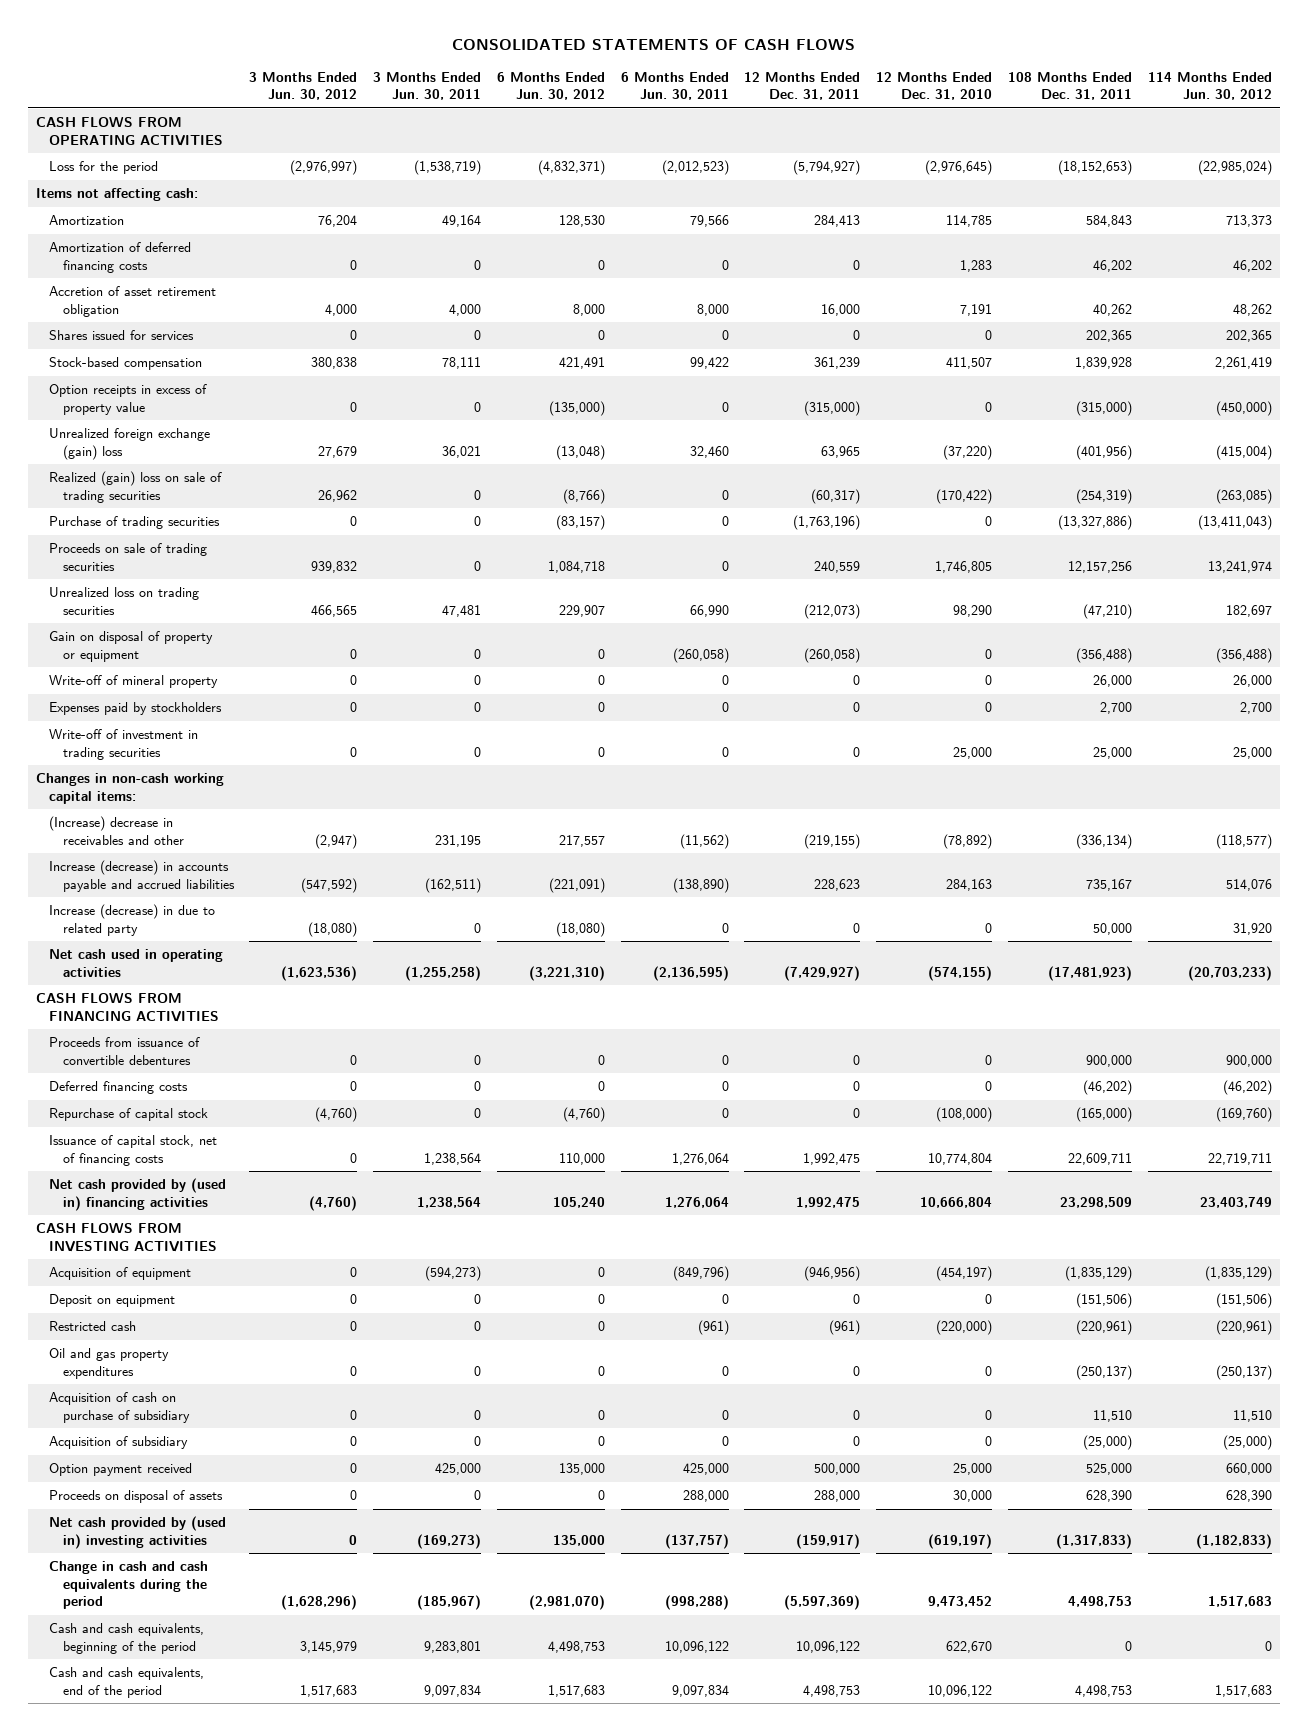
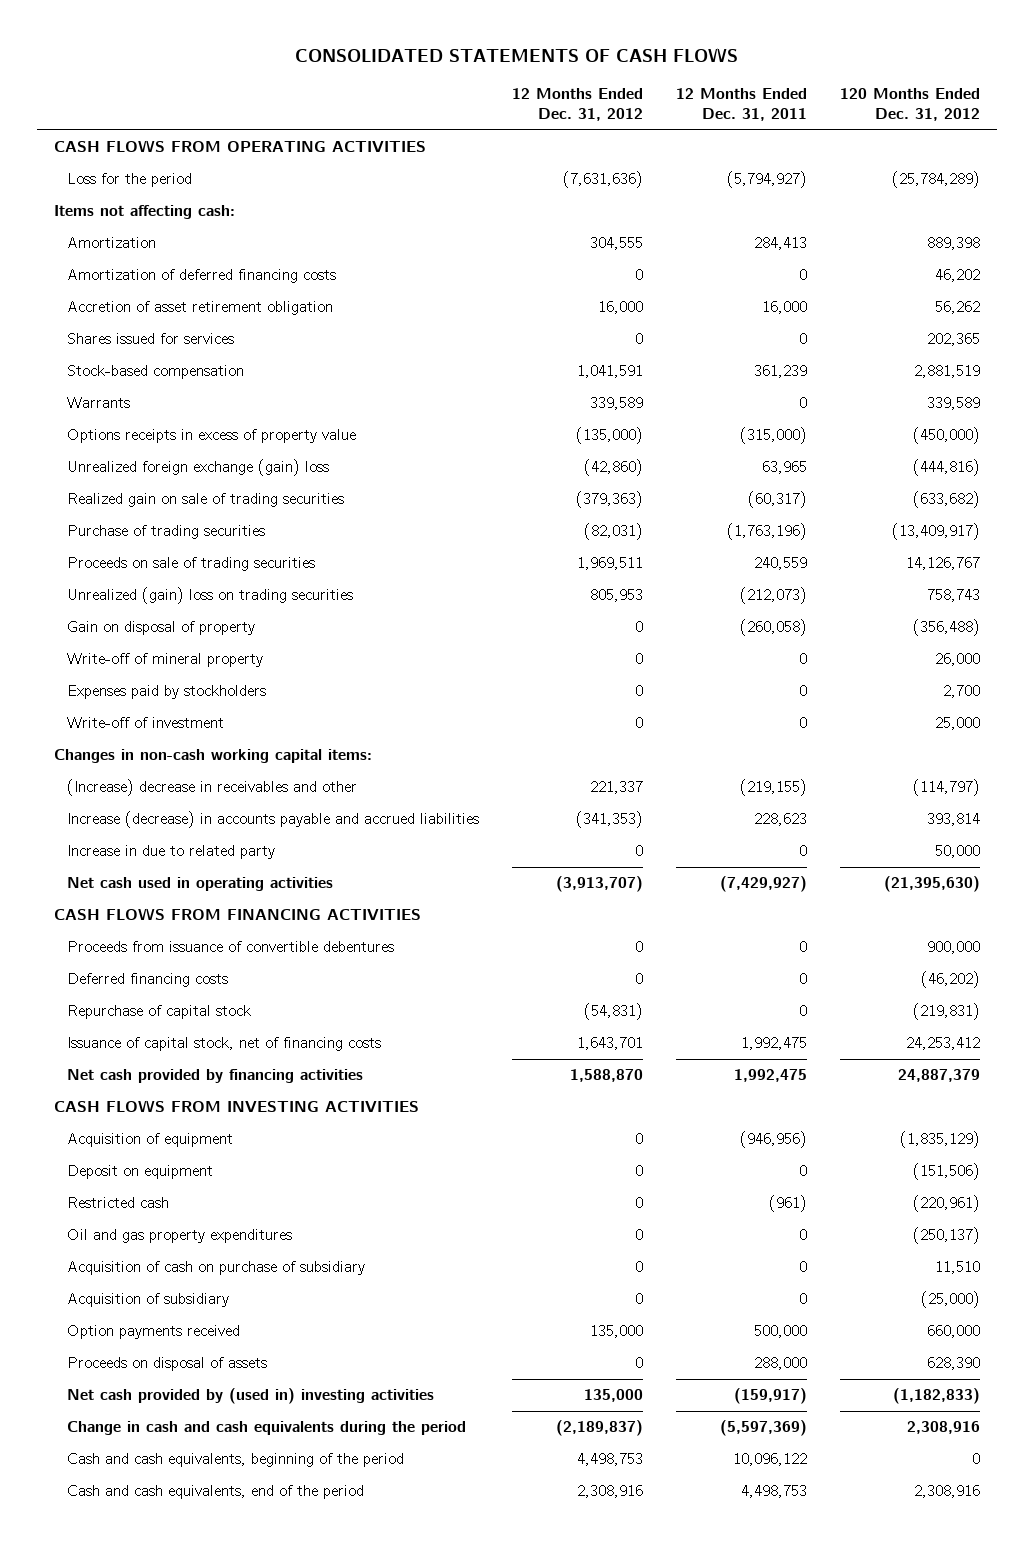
[249,71,358,101] 3 Months Ended Jun. 30, 2012 -> none
[373,71,482,101] 3 Months Ended Jun. 30, 2011 -> none
[496,71,605,101] 6 Months Ended Jun. 30, 2012 -> none
[620,71,729,101] 6 Months Ended Jun. 30, 2011 -> none
[876,71,993,101] 12 Months Ended Dec. 31, 2010 -> none
[1008,71,1133,101] 108 Months Ended Dec. 31, 2011 -> none
[1147,71,1272,101] 114 Months Ended Jun. 30, 2012 -> none
none -> [511,88,643,122] 12 Months Ended Dec. 31, 2012
none -> [840,88,981,122] 120 Months Ended Dec. 31, 2012
none -> [66,397,130,409] Warrants
[49,384,208,415] Option receipts in excess of property value -> [66,429,356,444] Options receipts in excess of property value
[49,471,223,503] Realized (gain) loss on sale of trading securities -> [66,493,344,508] Realized gain on sale of trading securities
[49,587,200,615] Unrealized loss on trading securities -> [66,587,353,605] Unrealized (gain) loss on trading securities
[49,631,214,662] Gain on disposal of property or equipment -> [66,621,255,636] Gain on disposal of property
[49,729,199,760] Write-off of investment in trading securities -> [66,717,224,729] Write-off of investment
[49,904,216,936] Increase (decrease) in due to related party -> [66,845,275,860] Increase in due to related party
[49,1178,227,1211] Net cash provided by (used in) financing activities -> [66,1069,363,1084] Net cash provided by financing activities
[49,1463,193,1477] Option payment received -> [66,1325,240,1340] Option payments received

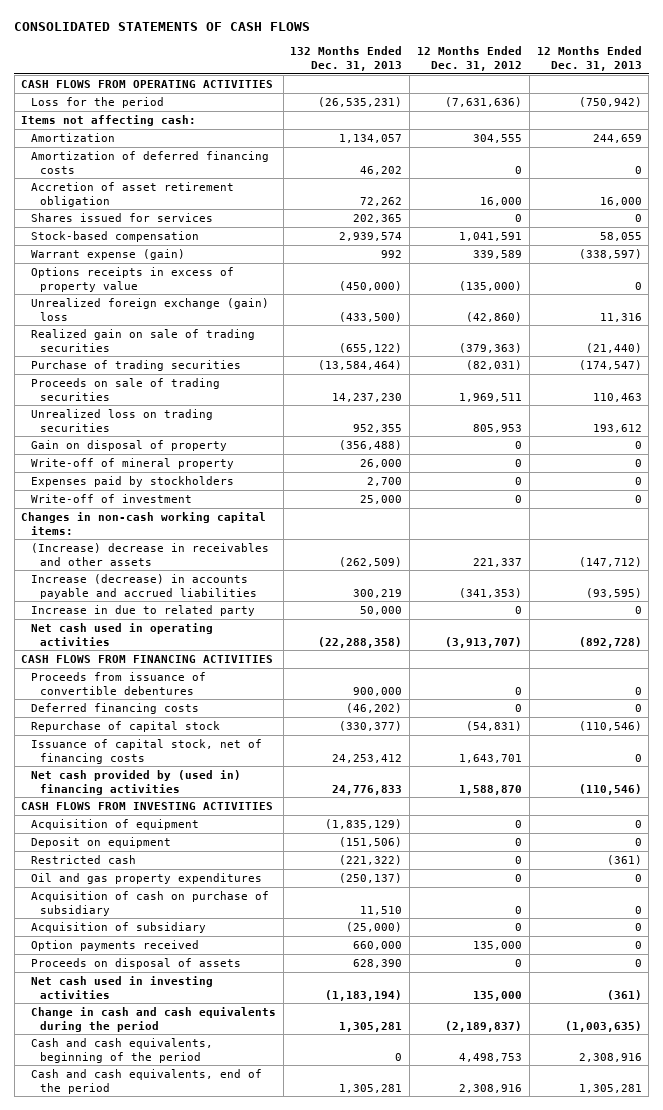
[675,88,807,122] 12 Months Ended Dec. 31, 2011 -> none
[840,88,981,122] 120 Months Ended Dec. 31, 2012 -> none
none -> [290,46,403,71] 132 Months Ended Dec. 31, 2013
none -> [536,46,642,71] 12 Months Ended Dec. 31, 2013
[66,397,130,409] Warrants -> [30,248,185,260] Warrant expense (gain)
[66,587,353,605] Unrealized (gain) loss on trading securities -> [30,408,213,432] Unrealized loss on trading securities
[66,779,357,797] (Increase) decrease in receivables and other -> [30,542,269,566] (Increase) decrease in receivables and other assets
[66,1069,363,1084] Net cash provided by financing activities -> [30,769,241,795] Net cash provided by (used in) financing activities
[66,1388,434,1405] Net cash provided by (used in) investing activities -> [30,975,213,999] Net cash used in investing activities

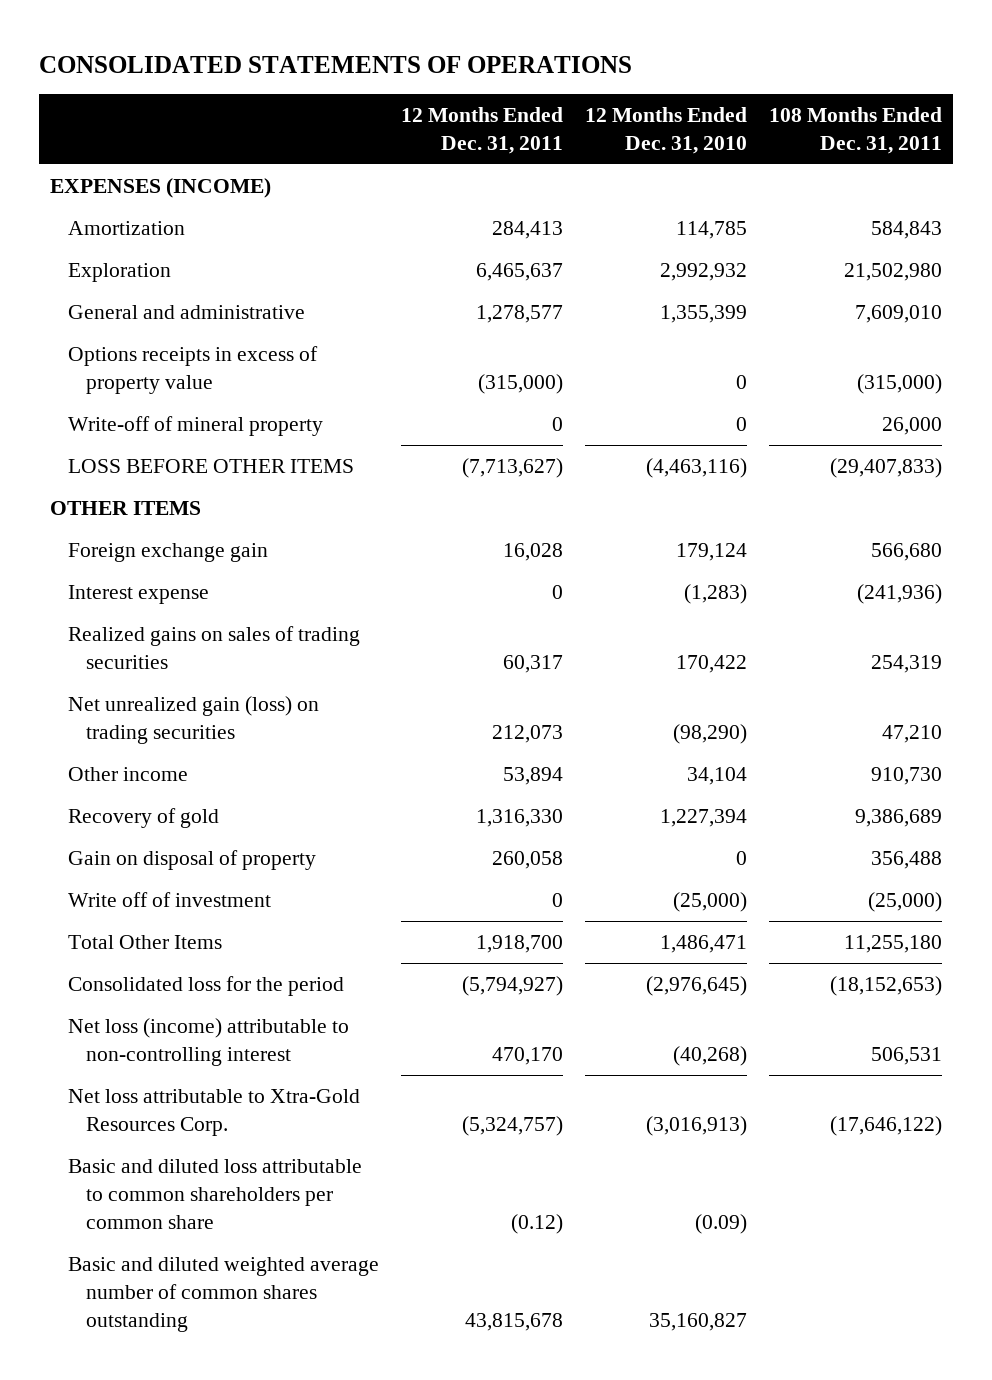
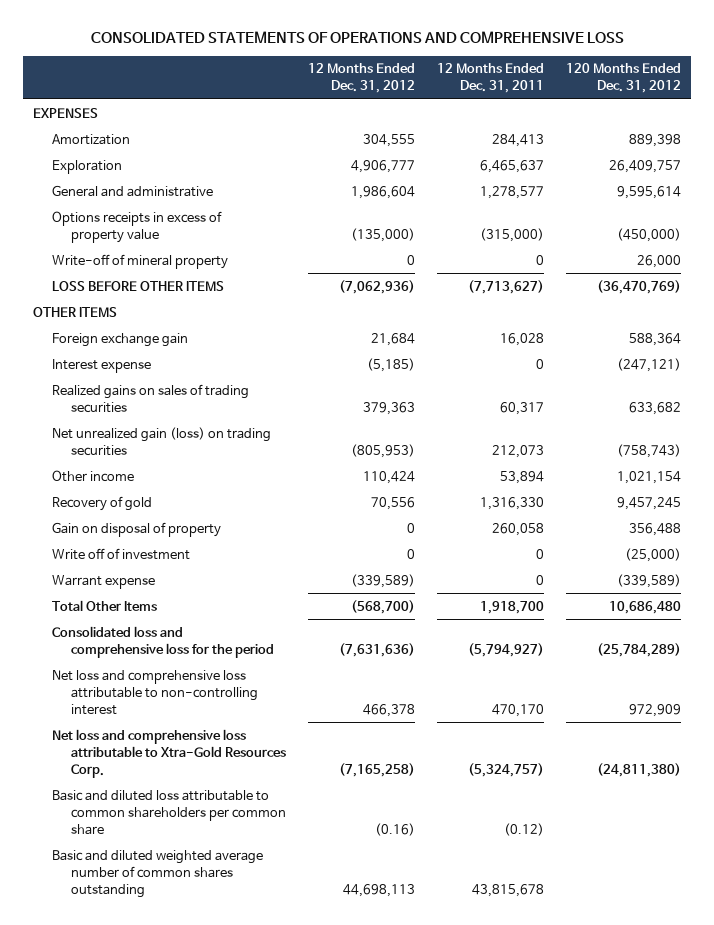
[39,55,633,73] CONSOLIDATED STATEMENTS OF OPERATIONS -> [90,30,624,43] CONSOLIDATED STATEMENTS OF OPERATIONS AND COMPREHENSIVE LOSS
[585,107,748,155] 12 Months Ended Dec. 31, 2010 -> none
[769,107,943,155] 108 Months Ended Dec. 31, 2011 -> none
none -> [307,63,415,94] 12 Months Ended Dec. 31, 2012
none -> [565,63,681,94] 120 Months Ended Dec. 31, 2012
[50,177,272,198] EXPENSES (INCOME) -> [33,107,99,118] EXPENSES
none -> [52,574,156,589] Warrant expense
[67,975,344,996] Consolidated loss for the period -> [52,625,275,658] Consolidated loss and comprehensive loss for the period
[67,1017,349,1066] Net loss (income) attributable to non-controlling interest -> [52,669,259,715] Net loss and comprehensive loss attributable to non-controlling interest
[67,1088,360,1136] Net loss attributable to Xtra-Gold Resources Corp. -> [52,728,287,778] Net loss and comprehensive loss attributable to Xtra-Gold Resources Corp.

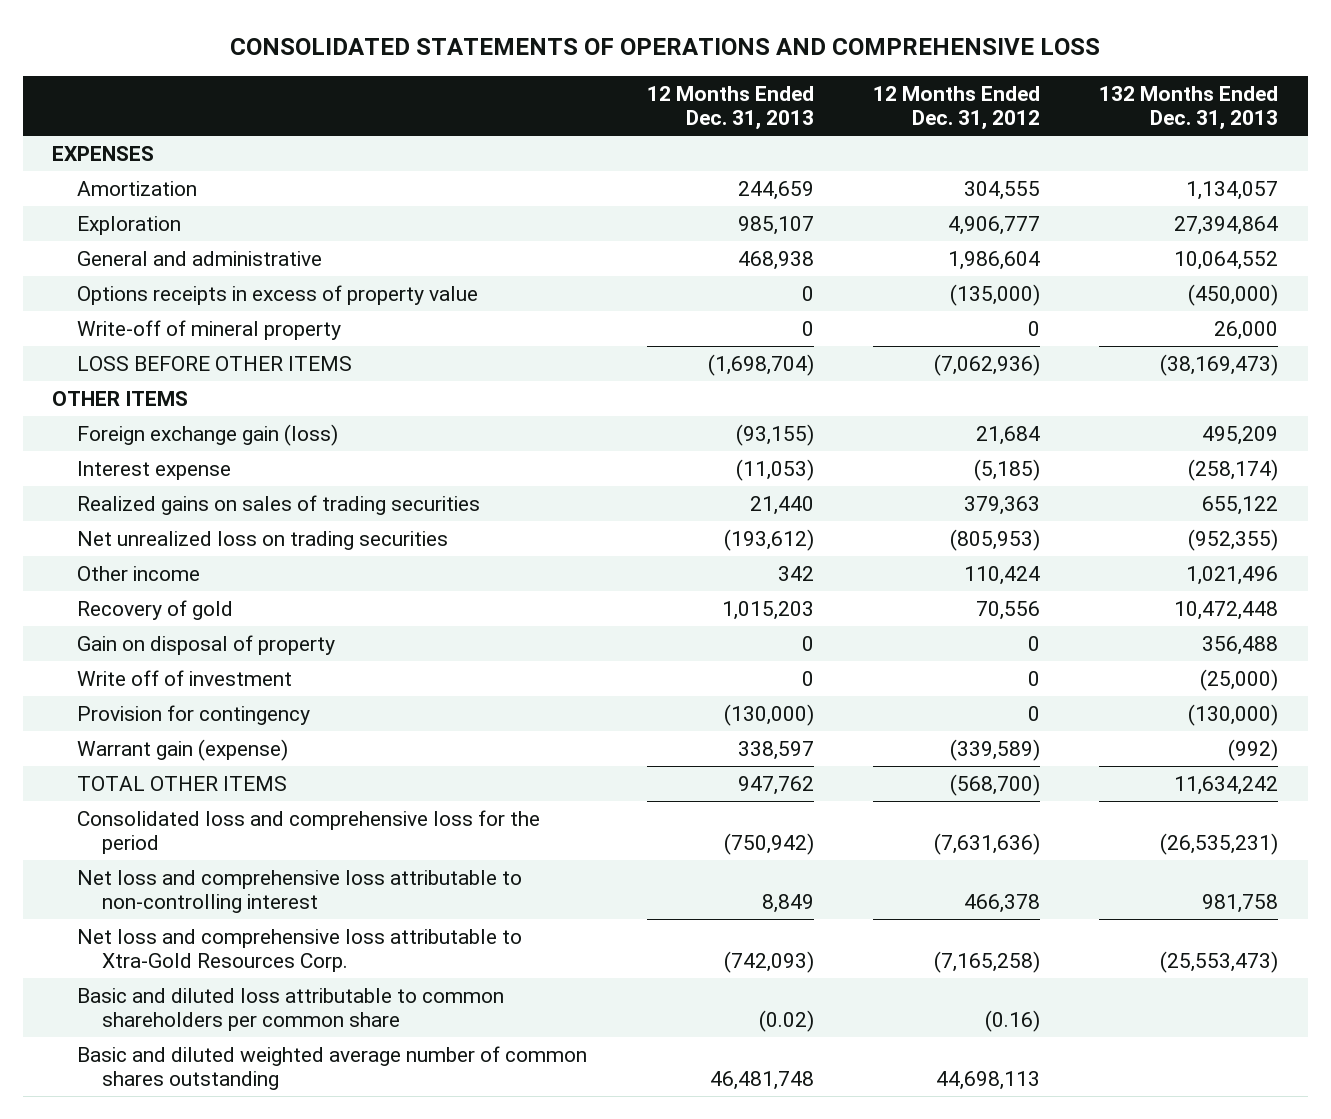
[436,63,544,94] 12 Months Ended Dec. 31, 2011 -> none
[565,63,681,94] 120 Months Ended Dec. 31, 2012 -> none
none -> [646,85,814,131] 12 Months Ended Dec. 31, 2013
none -> [1099,85,1279,131] 132 Months Ended Dec. 31, 2013
[52,332,189,347] Foreign exchange gain -> [77,423,339,446] Foreign exchange gain (loss)
[52,426,272,456] Net unrealized gain (loss) on trading securities -> [77,530,449,550] Net unrealized loss on trading securities
none -> [77,704,311,725] Provision for contingency
[52,574,156,589] Warrant expense -> [77,738,289,761] Warrant gain (expense)
[52,599,158,611] Total Other Items -> [77,775,288,791] TOTAL OTHER ITEMS

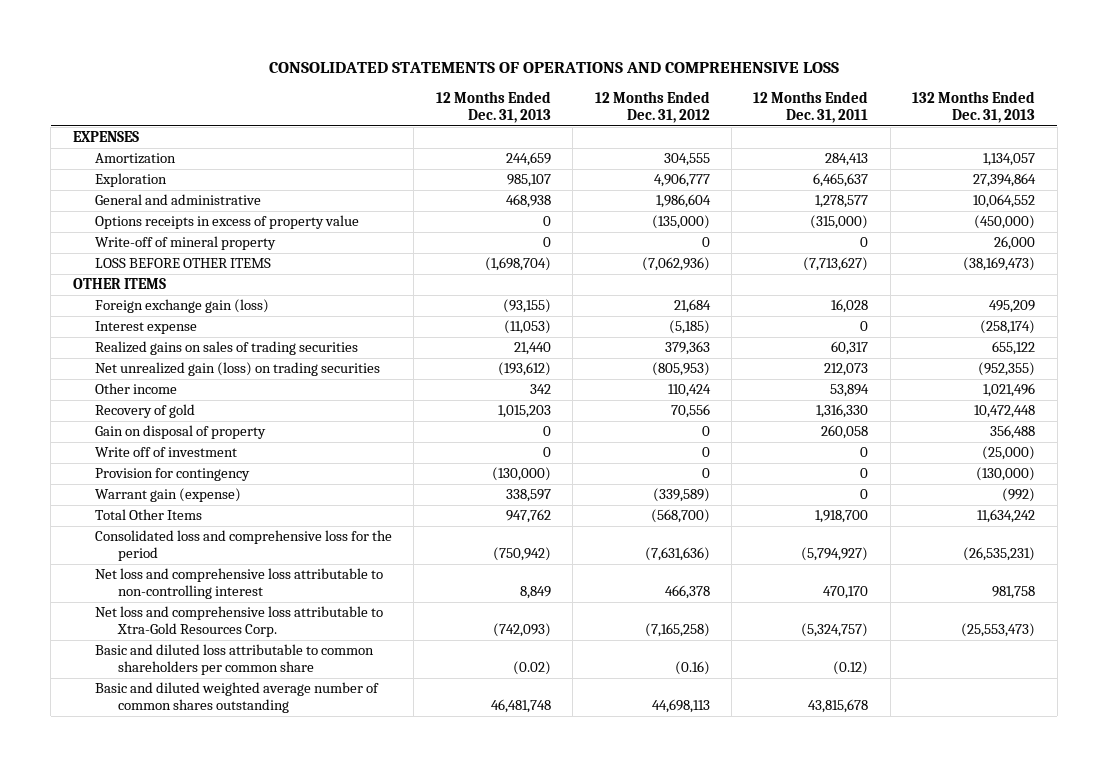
none -> [753,91,869,124] 12 Months Ended Dec. 31, 2011
[77,530,449,550] Net unrealized loss on trading securities -> [95,362,381,377] Net unrealized gain (loss) on trading securities
[77,775,288,791] TOTAL OTHER ITEMS -> [95,509,203,521] Total Other Items

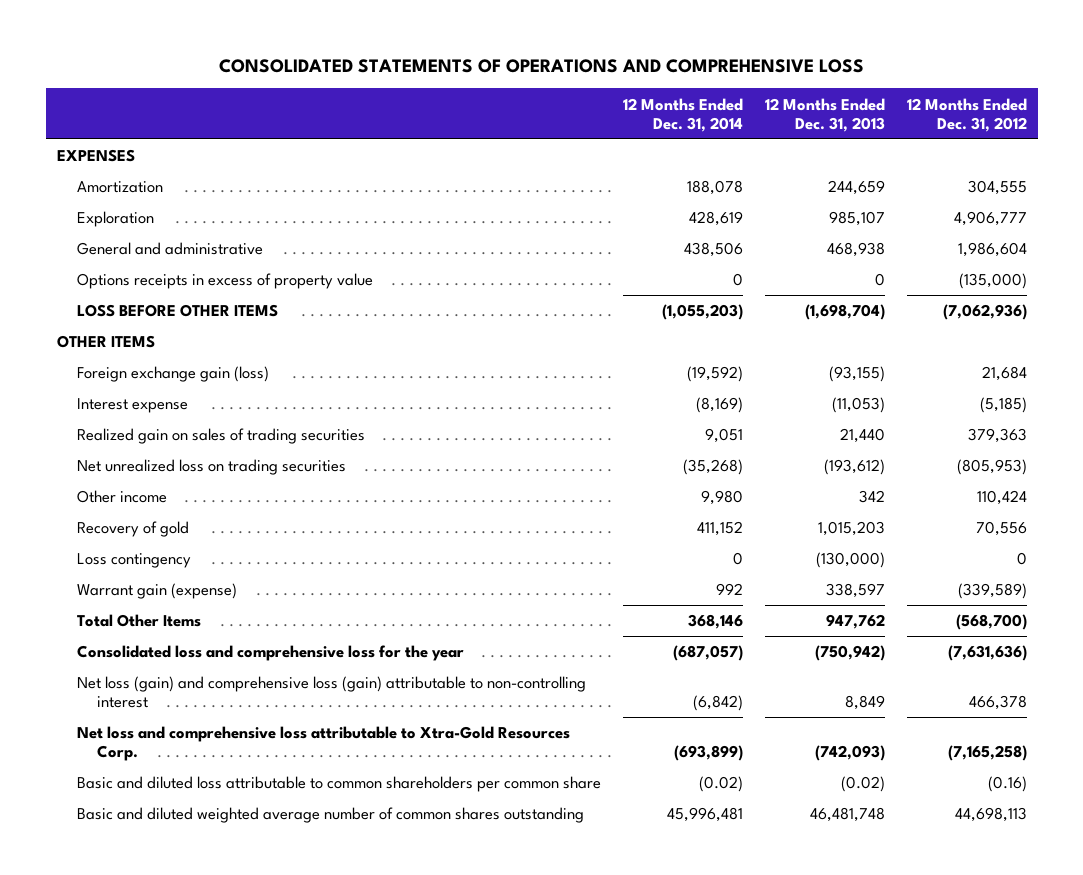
[753,91,869,124] 12 Months Ended Dec. 31, 2011 -> none
[912,91,1036,124] 132 Months Ended Dec. 31, 2013 -> none
none -> [622,97,743,132] 12 Months Ended Dec. 31, 2014
[95,236,277,251] Write-off of mineral property -> none
[95,341,359,356] Realized gains on sales of trading securities -> [76,428,365,445] Realized gain on sales of trading securities
[95,362,381,377] Net unrealized gain (loss) on trading securities -> [76,459,346,476] Net unrealized loss on trading securities
[95,425,267,440] Gain on disposal of property -> none
[95,447,238,458] Write off of investment -> none
[95,468,251,482] Provision for contingency -> [76,553,191,569] Loss contingency
[95,530,393,562] Consolidated loss and comprehensive loss for the period -> [76,645,464,662] Consolidated loss and comprehensive loss for the year
[95,568,384,600] Net loss and comprehensive loss attributable to non-controlling interest -> [76,676,586,709] Net loss (gain) and comprehensive loss (gain) attributable to non-controlling interest

